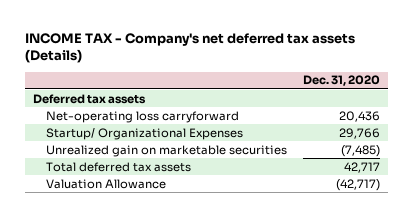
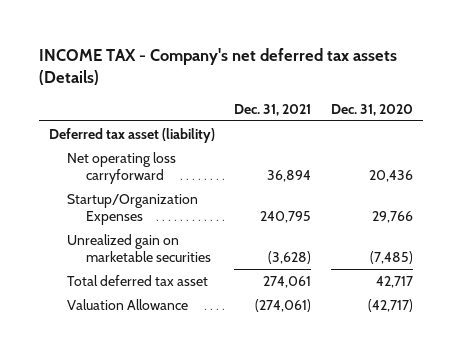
none -> [234,104,312,117] Dec. 31, 2021
[33,93,147,104] Deferred tax assets -> [48,127,215,143] Deferred tax asset (liability)
[45,110,239,123] Net-operating loss carryforward -> [67,151,177,185] Net operating loss carryforward
[45,127,243,140] Startup/ Organizational Expenses -> [67,193,199,226] Startup/Organization Expenses
[45,161,191,172] Total deferred tax assets -> [67,274,209,286] Total deferred tax asset

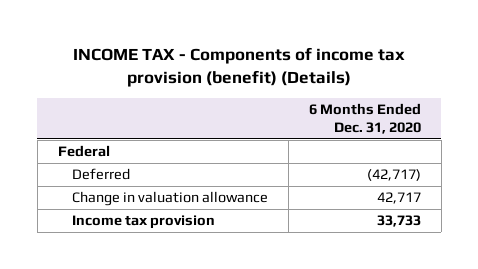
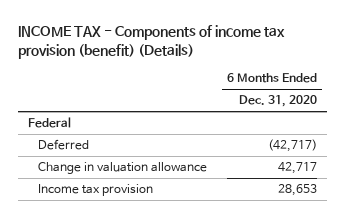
[376,215,421,228] 33,733 -> [278,184,318,197] 28,653

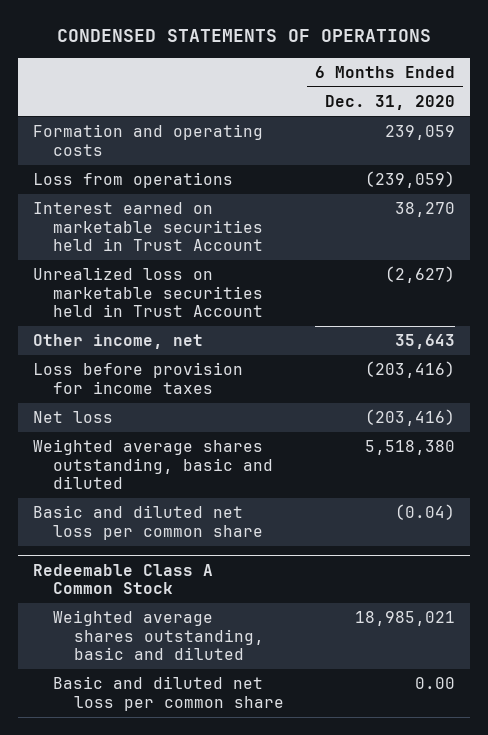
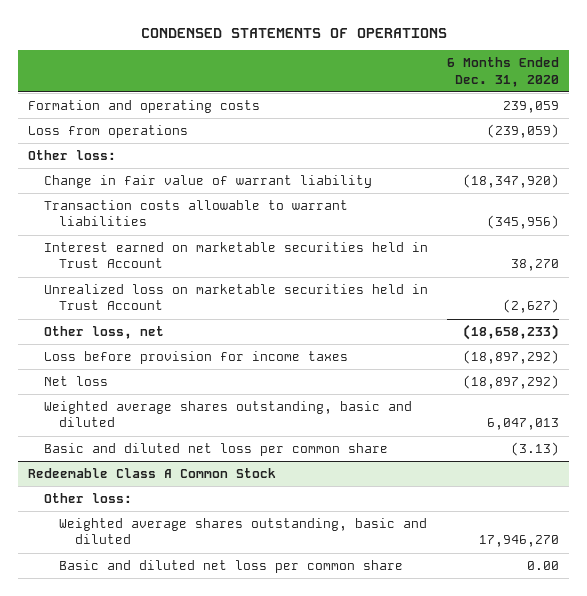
none -> [28,150,117,161] Other loss:
none -> [43,175,372,189] Change in fair value of warrant liability
none -> [43,200,348,227] Transaction costs allowable to warrant liabilities
[33,334,204,350] Other income, net -> [43,326,164,340] Other loss, net
[394,334,455,350] 35,643 -> [462,324,559,341] (18,658,233)
[364,361,455,379] (203,416) -> [462,350,559,365] (18,897,292)
[364,409,455,427] (203,416) -> [462,375,559,390] (18,897,292)
[364,440,455,456] 5,518,380 -> [486,418,559,431] 6,047,013
[394,504,455,521] (0.04) -> [510,442,559,457] (3.13)
none -> [43,493,132,504] Other loss:
[354,611,455,627] 18,985,021 -> [478,535,559,548] 17,946,270

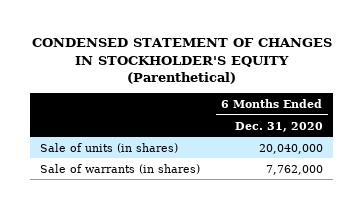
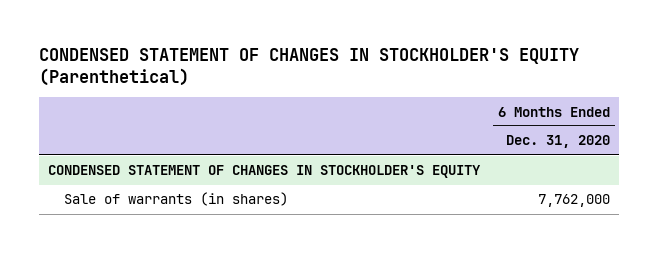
[40,142,179,153] Sale of units (in shares) -> none
none -> [47,165,481,179] CONDENSED STATEMENT OF CHANGES IN STOCKHOLDER'S EQUITY

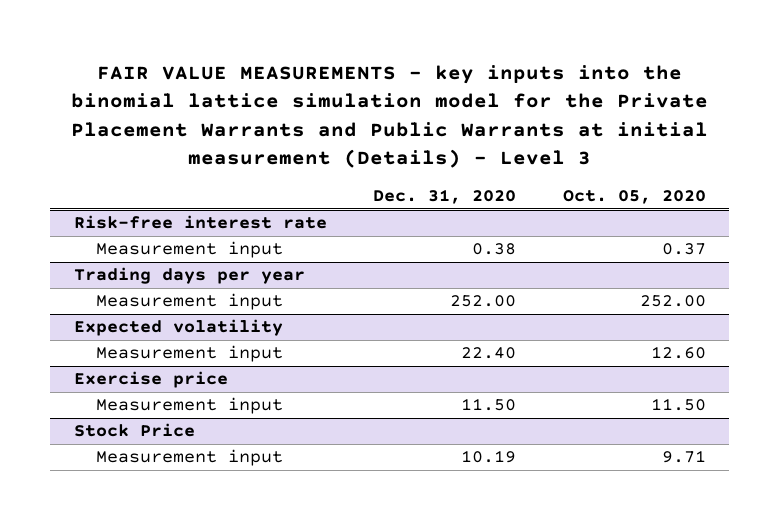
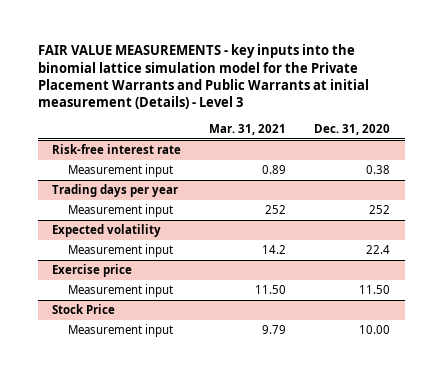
[563,189,707,204] Oct. 05, 2020 -> none
none -> [209,123,287,135] Mar. 31, 2021
[450,295,517,308] 252.00 -> [369,204,391,214] 252
[461,347,517,360] 22.40 -> [366,244,391,254] 22.4
[461,450,517,464] 10.19 -> [359,324,391,334] 10.00

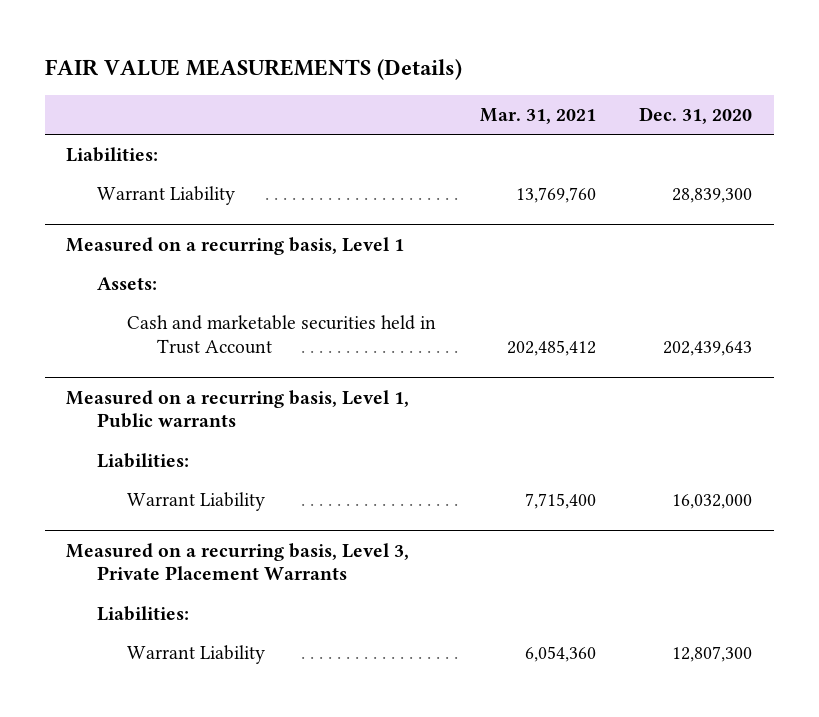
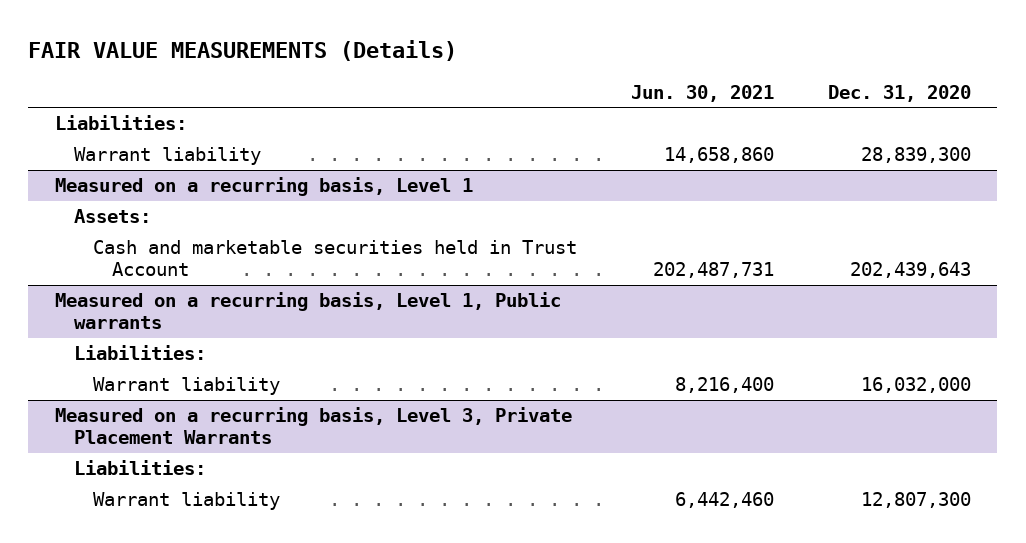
[479,107,596,124] Mar. 31, 2021 -> none
none -> [630,84,774,102] Jun. 30, 2021
[96,185,235,205] Warrant Liability -> [74,147,262,166] Warrant liability
[126,491,265,511] Warrant Liability -> [93,377,281,396] Warrant liability
[126,644,265,664] Warrant Liability -> [93,492,281,511] Warrant liability

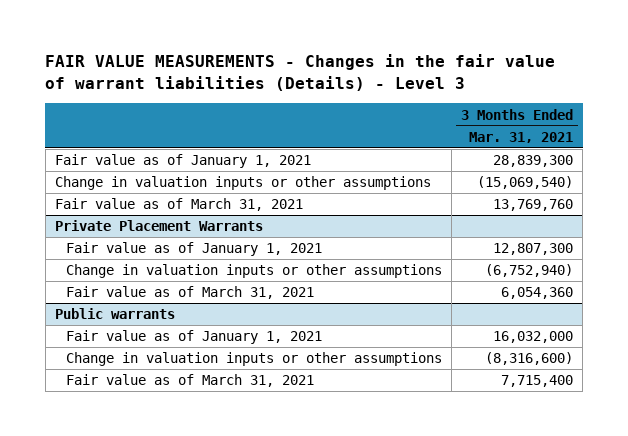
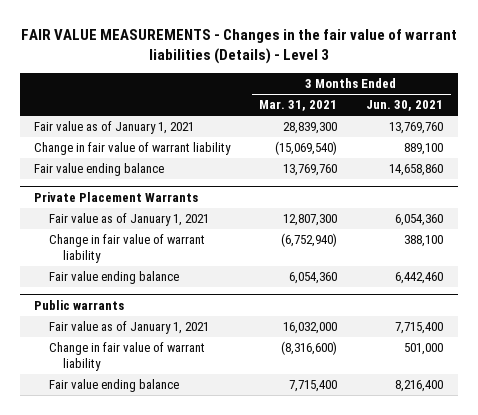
none -> [366,100,444,112] Jun. 30, 2021
[55,176,432,191] Change in valuation inputs or other assumptions -> [34,142,232,156] Change in fair value of warrant liability
[55,198,304,212] Fair value as of March 31, 2021 -> [34,163,165,177] Fair value ending balance
[65,264,442,279] Change in valuation inputs or other assumptions -> [48,234,205,263] Change in fair value of warrant liability
[65,286,314,300] Fair value as of March 31, 2021 -> [48,271,179,285] Fair value ending balance
[65,352,442,367] Change in valuation inputs or other assumptions -> [48,342,205,371] Change in fair value of warrant liability
[65,374,314,388] Fair value as of March 31, 2021 -> [48,379,179,393] Fair value ending balance

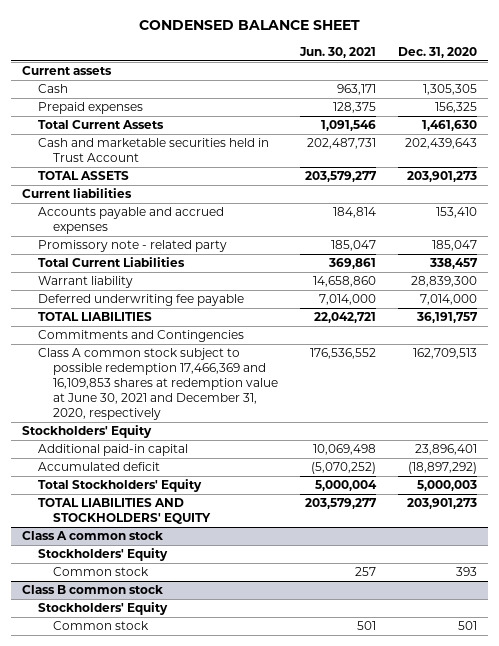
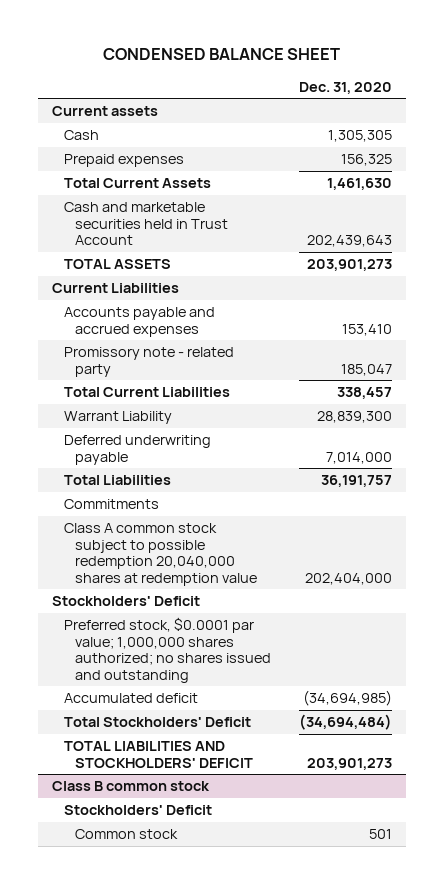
[298,46,376,58] Jun. 30, 2021 -> none
[22,188,133,199] Current liabilities -> [52,283,180,294] Current Liabilities
[37,444,188,457] Additional paid-in capital -> none
[22,531,164,541] Class A common stock -> none
[37,548,168,562] Stockholders' Equity -> none
[52,567,149,577] Common stock -> none
[37,276,133,289] Warrant liability -> [63,411,172,425] Warrant Liability
[37,294,244,307] Deferred underwriting fee payable -> [63,435,211,465] Deferred underwriting payable
[37,312,152,322] TOTAL LIABILITIES -> [63,475,171,486] Total Liabilities
[37,330,244,343] Commitments and Contingencies -> [63,499,159,510] Commitments
[37,348,278,421] Class A common stock subject to possible redemption 17,466,369 and 16,109,853 shares at redemption value at June 30, 2021 and December 31, 2020, respectively -> [63,523,258,586] Class A common stock subject to possible redemption 20,040,000 shares at redemption value
[412,348,477,360] 162,709,513 -> [305,572,393,585] 202,404,000
[22,425,153,439] Stockholders' Equity -> [52,596,201,607] Stockholders' Deficit
none -> [63,617,272,683] Preferred stock, $0.0001 par value; 1,000,000 shares authorized; no shares issued and outstanding
[407,462,477,475] (18,897,292) -> [303,690,393,707] (34,694,985)
[37,479,202,493] Total Stockholders' Equity -> [63,717,251,728] Total Stockholders' Deficit
[416,480,477,492] 5,000,003 -> [299,714,393,731] (34,694,484)
[37,498,211,525] TOTAL LIABILITIES AND STOCKHOLDERS' EQUITY -> [63,741,254,768] TOTAL LIABILITIES AND STOCKHOLDERS' DEFICIT
[37,602,168,616] Stockholders' Equity -> [63,805,212,816] Stockholders' Deficit

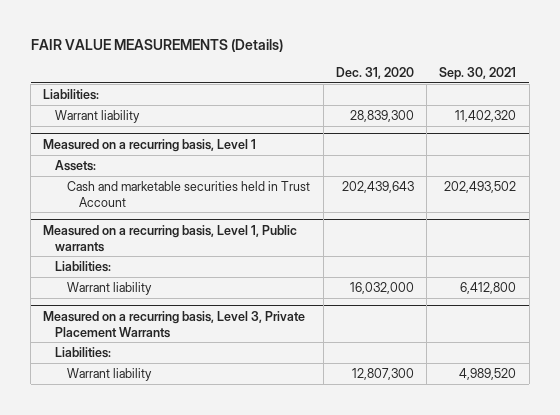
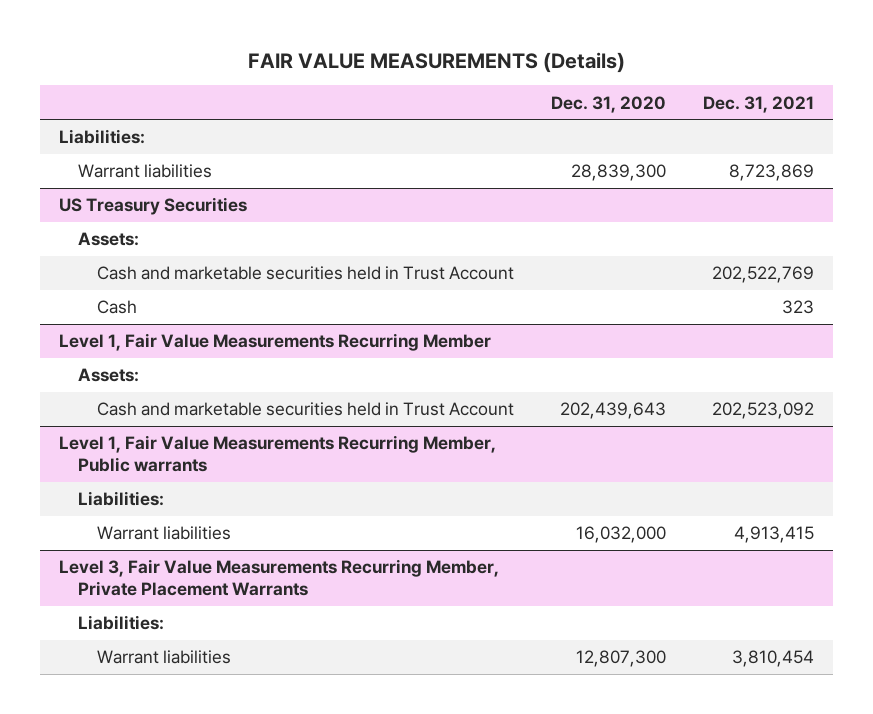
[439,66,517,80] Sep. 30, 2021 -> none
none -> [703,95,815,113] Dec. 31, 2021
[43,138,257,152] Measured on a recurring basis, Level 1 -> none
[55,109,141,123] Warrant liability -> [77,164,212,179] Warrant liabilities
none -> [58,197,247,216] US Treasury Securities
none -> [96,266,514,281] Cash and marketable securities held in Trust Account
none -> [96,300,137,315] Cash
none -> [58,333,491,352] Level 1, Fair Value Measurements Recurring Member
none -> [77,368,139,383] Assets:
[43,224,298,252] Measured on a recurring basis, Level 1, Public warrants -> none
none -> [58,435,496,472] Level 1, Fair Value Measurements Recurring Member, Public warrants
[43,310,306,338] Measured on a recurring basis, Level 3, Private Placement Warrants -> none
[67,281,153,295] Warrant liability -> [96,526,231,541] Warrant liabilities
none -> [58,559,499,596] Level 3, Fair Value Measurements Recurring Member, Private Placement Warrants
[67,367,153,381] Warrant liability -> [96,650,231,665] Warrant liabilities

